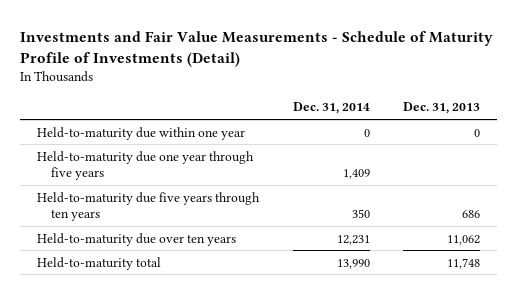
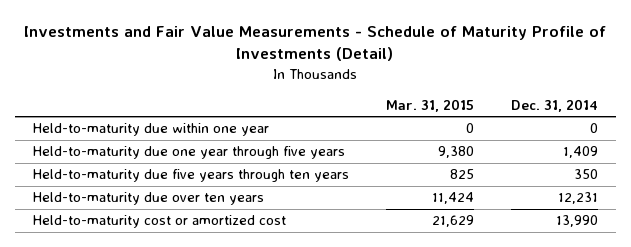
[403,102,481,115] Dec. 31, 2013 -> none
none -> [385,98,474,112] Mar. 31, 2015
[37,256,162,270] Held-to-maturity total -> [33,215,287,229] Held-to-maturity cost or amortized cost

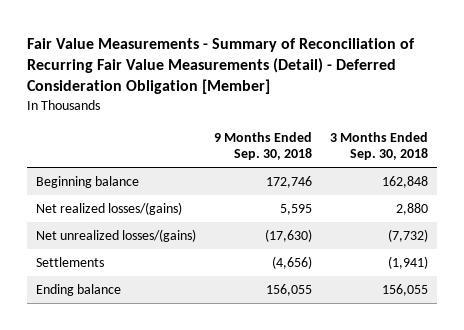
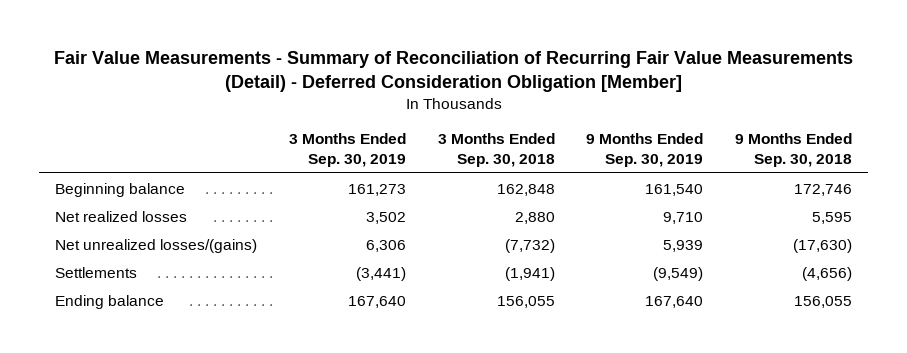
none -> [288,133,406,167] 3 Months Ended Sep. 30, 2019
none -> [586,133,704,167] 9 Months Ended Sep. 30, 2019
[36,202,183,216] Net realized losses/(gains) -> [55,210,188,222] Net realized losses

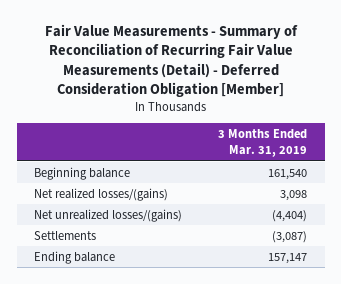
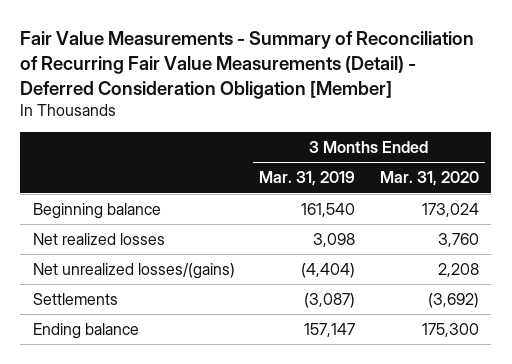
none -> [379,171,479,187] Mar. 31, 2020
[34,187,169,201] Net realized losses/(gains) -> [32,232,165,245] Net realized losses

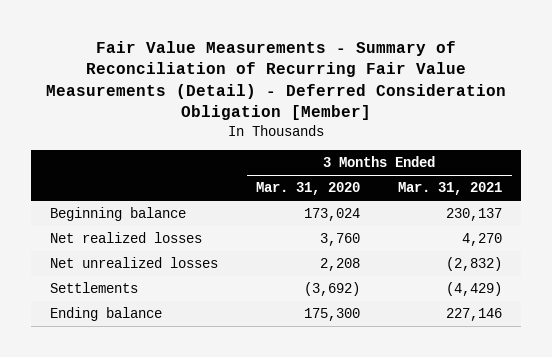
[259,171,356,187] Mar. 31, 2019 -> none
none -> [398,182,503,196] Mar. 31, 2021
[32,262,235,279] Net unrealized losses/(gains) -> [50,257,219,269] Net unrealized losses

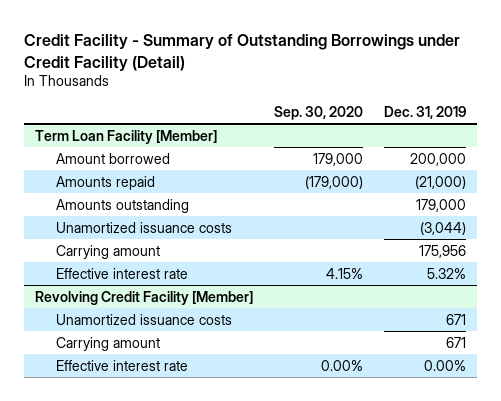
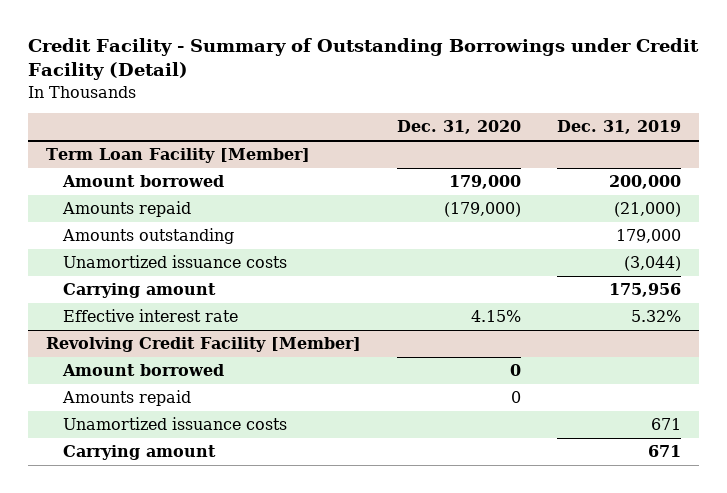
[274,106,364,121] Sep. 30, 2020 -> none
none -> [397,120,522,135] Dec. 31, 2020
none -> [62,364,225,377] Amount borrowed
none -> [62,390,192,407] Amounts repaid
[56,359,189,371] Effective interest rate -> none

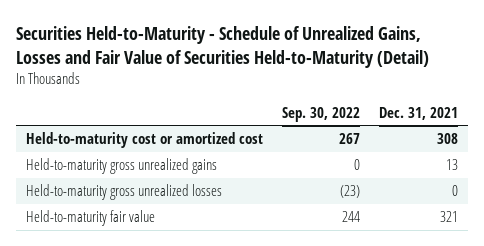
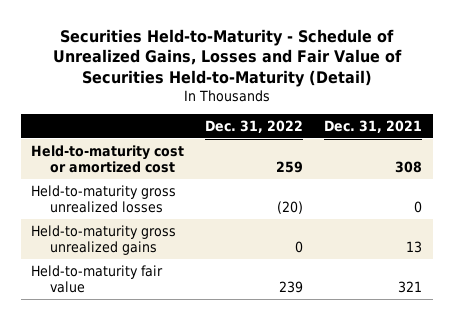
[282,106,361,122] Sep. 30, 2022 -> none
none -> [205,119,304,133] Dec. 31, 2022
[25,158,217,175] Held-to-maturity gross unrealized gains -> [31,224,177,255] Held-to-maturity gross unrealized gains

